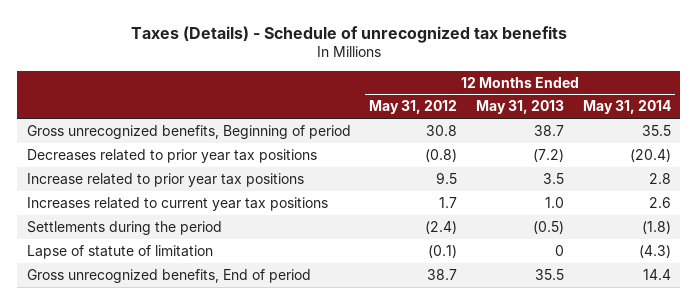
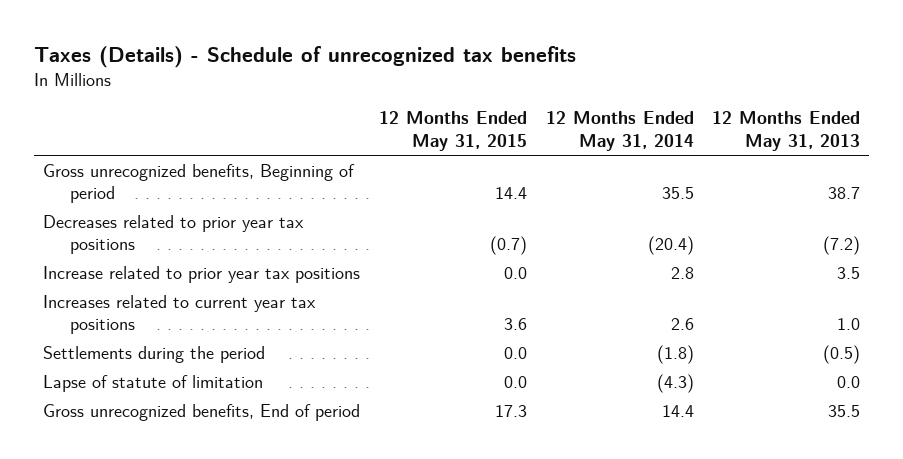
[369,100,458,115] May 31, 2012 -> none
none -> [378,111,527,151] 12 Months Ended May 31, 2015
[554,244,564,256] 0 -> [837,375,861,388] 0.0

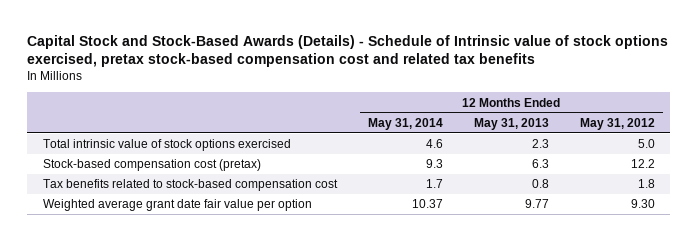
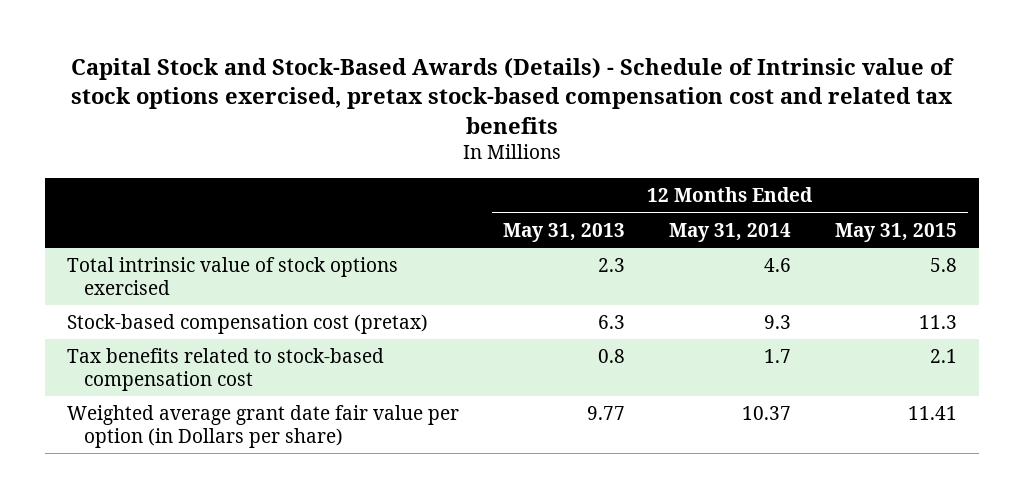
[579,117,655,130] May 31, 2012 -> none
none -> [834,222,957,242] May 31, 2015
[42,199,312,212] Weighted average grant date fair value per option -> [67,405,460,448] Weighted average grant date fair value per option (in Dollars per share)

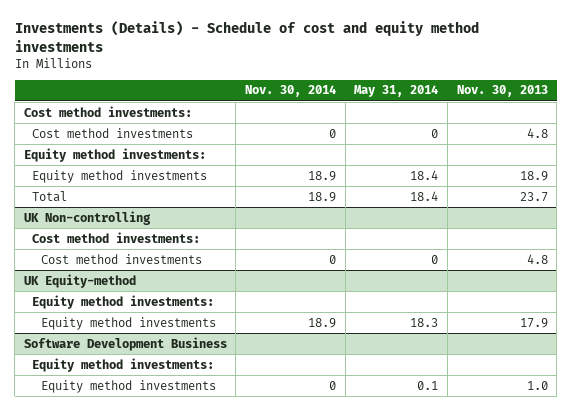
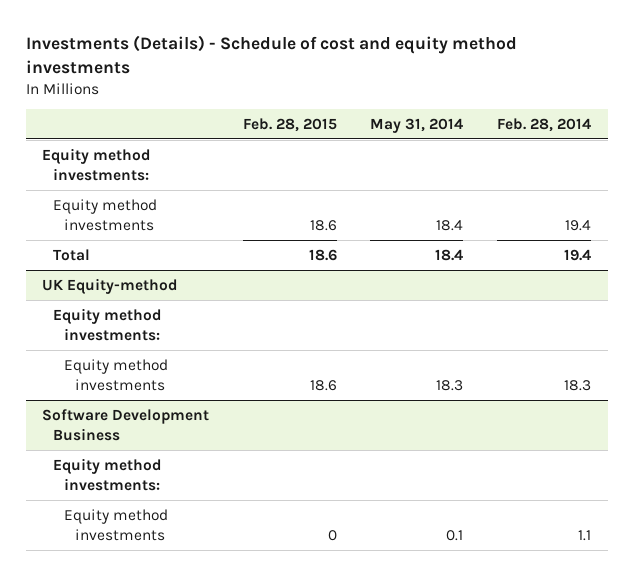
[245,85,337,98] Nov. 30, 2014 -> none
[456,85,548,98] Nov. 30, 2013 -> none
none -> [242,117,337,132] Feb. 28, 2015
none -> [496,117,591,132] Feb. 28, 2014
[23,105,192,117] Cost method investments: -> none
[32,127,194,138] Cost method investments -> none
[23,210,151,225] UK Non-controlling -> none
[32,231,201,243] Cost method investments: -> none
[40,253,202,264] Cost method investments -> none

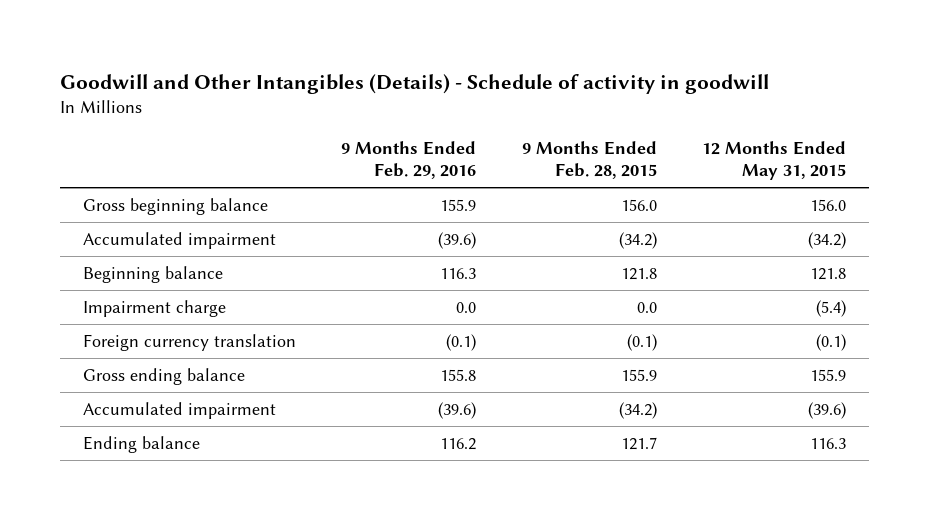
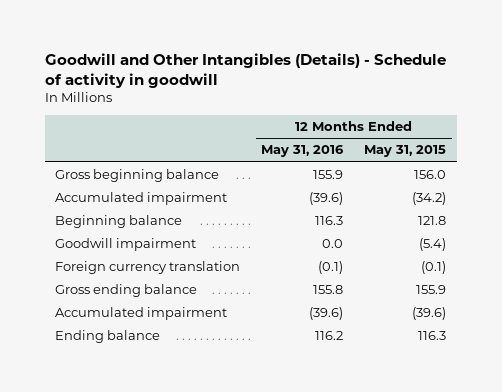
[341,141,477,180] 9 Months Ended Feb. 29, 2016 -> none
[521,141,657,180] 9 Months Ended Feb. 28, 2015 -> none
none -> [261,145,345,158] May 31, 2016
[83,300,227,318] Impairment charge -> [55,238,197,252] Goodwill impairment

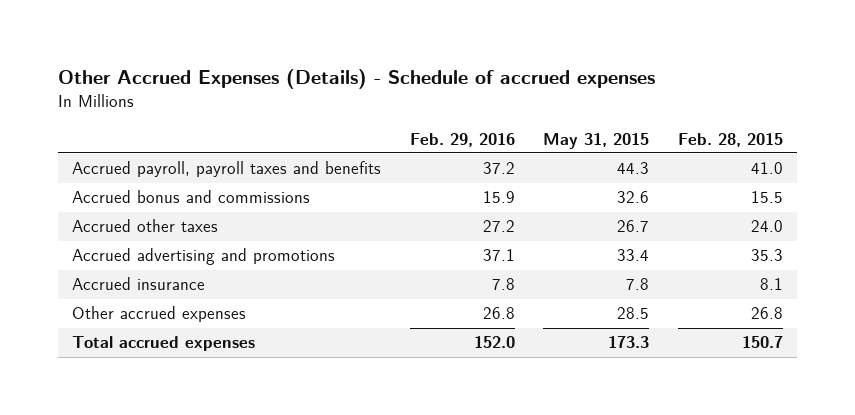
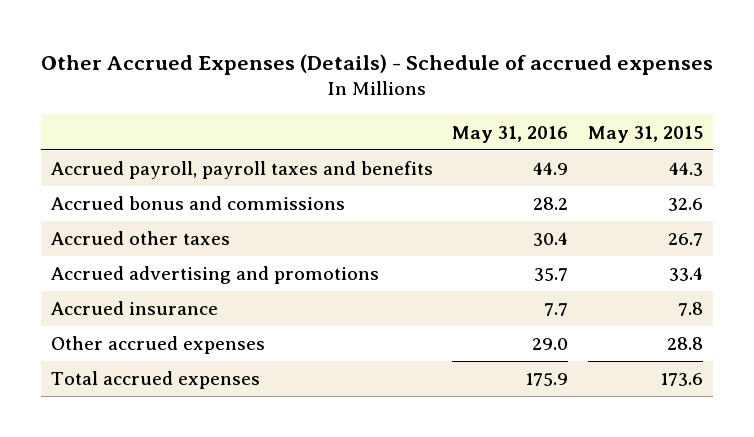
[409,132,515,147] Feb. 29, 2016 -> none
[677,132,783,147] Feb. 28, 2015 -> none
none -> [452,125,569,143] May 31, 2016
[617,307,650,320] 28.5 -> [667,337,704,351] 28.8
[608,336,650,349] 173.3 -> [660,373,704,387] 173.6

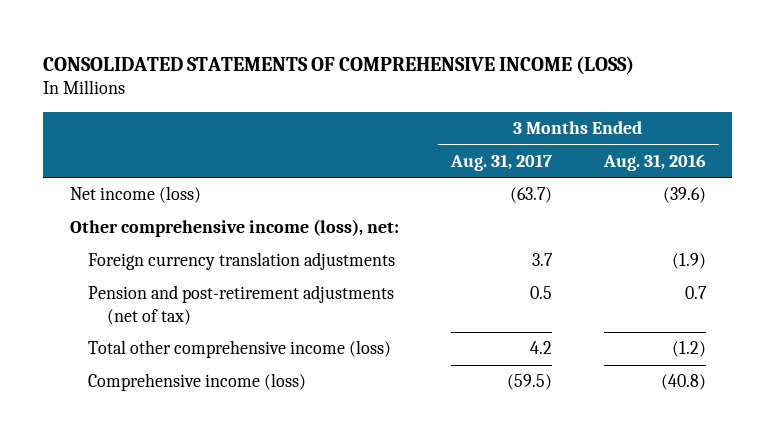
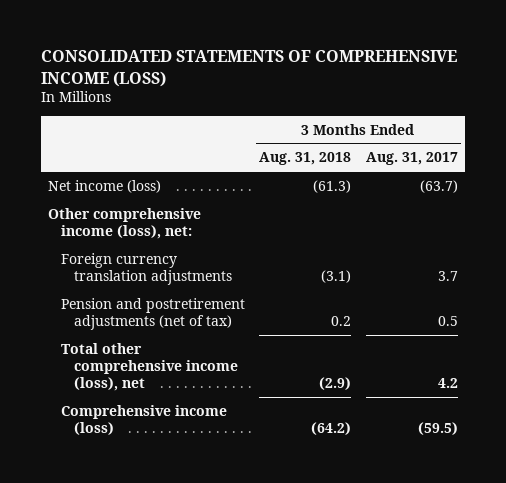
[602,153,706,171] Aug. 31, 2016 -> none
none -> [259,152,352,166] Aug. 31, 2018
[88,285,395,325] Pension and post-retirement adjustments (net of tax) -> [61,297,246,330] Pension and postretirement adjustments (net of tax)
[88,340,392,359] Total other comprehensive income (loss) -> [61,342,239,391] Total other comprehensive income (loss), net

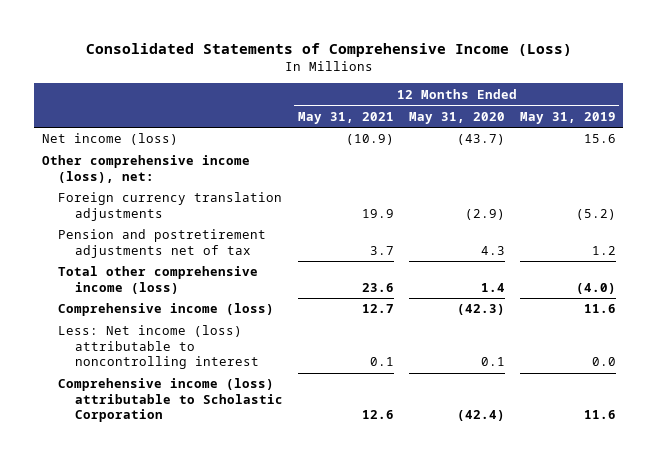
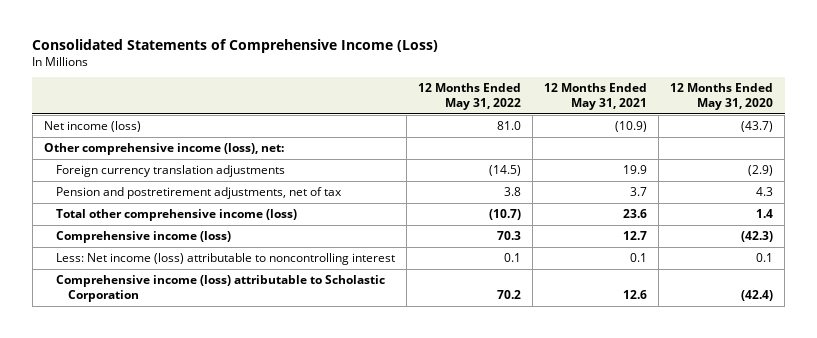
[519,111,616,124] May 31, 2019 -> none
none -> [418,83,522,111] 12 Months Ended May 31, 2022
[58,229,267,258] Pension and postretirement adjustments net of tax -> [55,186,342,199] Pension and postretirement adjustments, net of tax

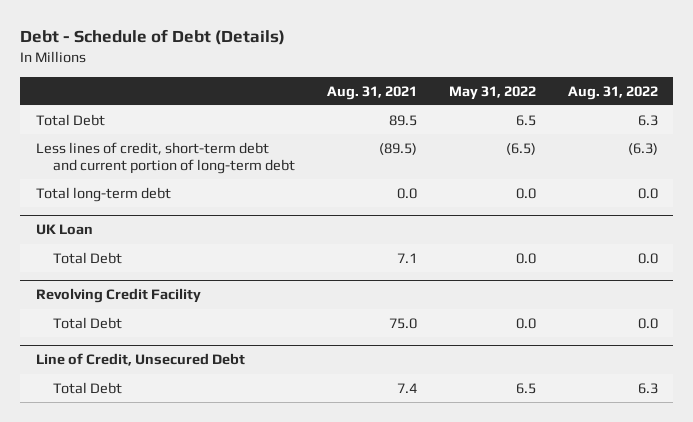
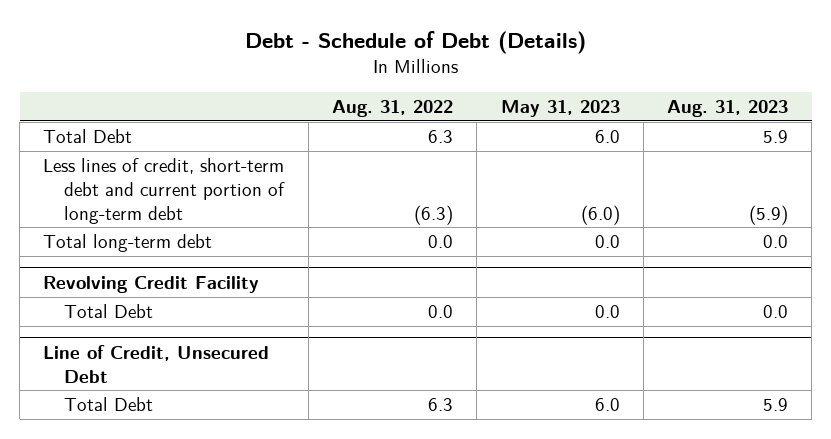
[327,85,418,100] Aug. 31, 2021 -> none
[448,85,536,100] May 31, 2022 -> none
none -> [500,99,620,117] May 31, 2023
none -> [667,99,789,117] Aug. 31, 2023
[35,224,93,236] UK Loan -> none
[53,251,123,264] Total Debt -> none

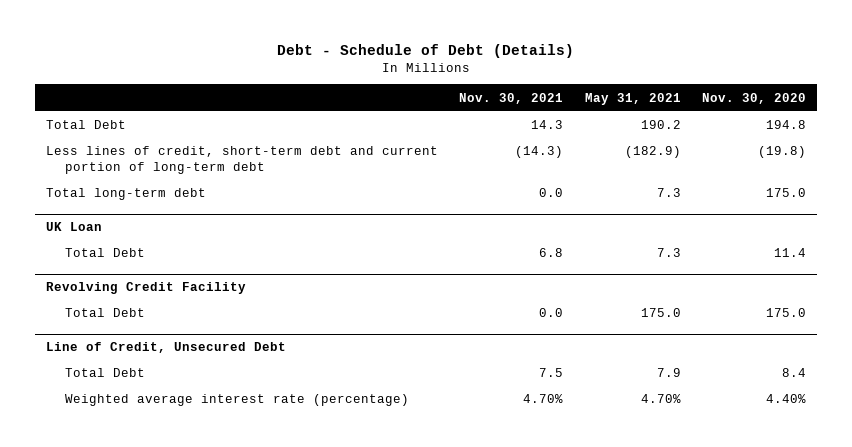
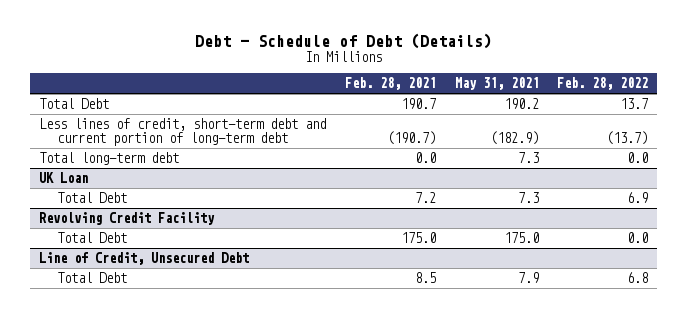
[459,92,564,104] Nov. 30, 2021 -> none
[702,92,807,104] Nov. 30, 2020 -> none
none -> [344,77,436,91] Feb. 28, 2021
none -> [557,77,649,91] Feb. 28, 2022
[64,394,409,407] Weighted average interest rate (percentage) -> none

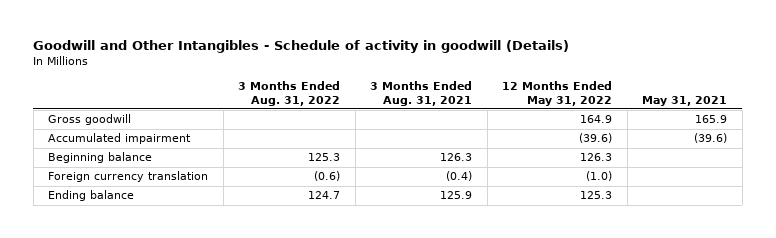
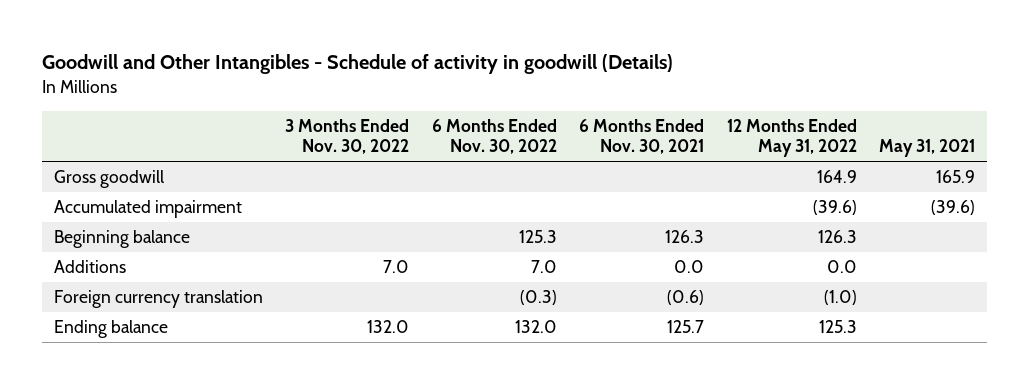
[238,80,341,106] 3 Months Ended Aug. 31, 2022 -> none
[370,80,473,106] 3 Months Ended Aug. 31, 2021 -> none
none -> [285,118,410,155] 3 Months Ended Nov. 30, 2022
none -> [431,118,557,155] 6 Months Ended Nov. 30, 2022
none -> [579,118,705,155] 6 Months Ended Nov. 30, 2021
none -> [53,260,126,274] Additions

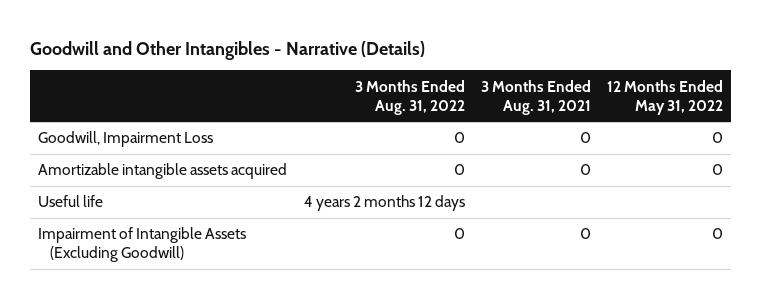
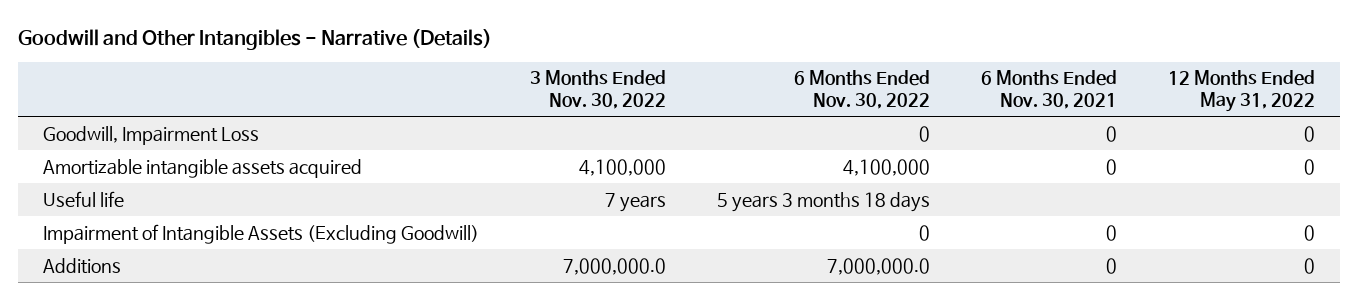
[354,79,465,115] 3 Months Ended Aug. 31, 2022 -> none
[480,79,591,115] 3 Months Ended Aug. 31, 2021 -> none
none -> [530,70,667,110] 3 Months Ended Nov. 30, 2022
none -> [793,70,930,110] 6 Months Ended Nov. 30, 2022
none -> [980,70,1117,110] 6 Months Ended Nov. 30, 2021
none -> [43,257,122,274] Additions

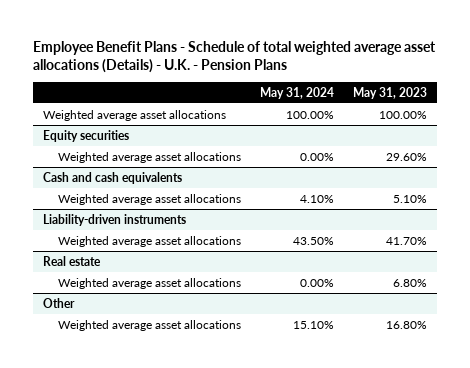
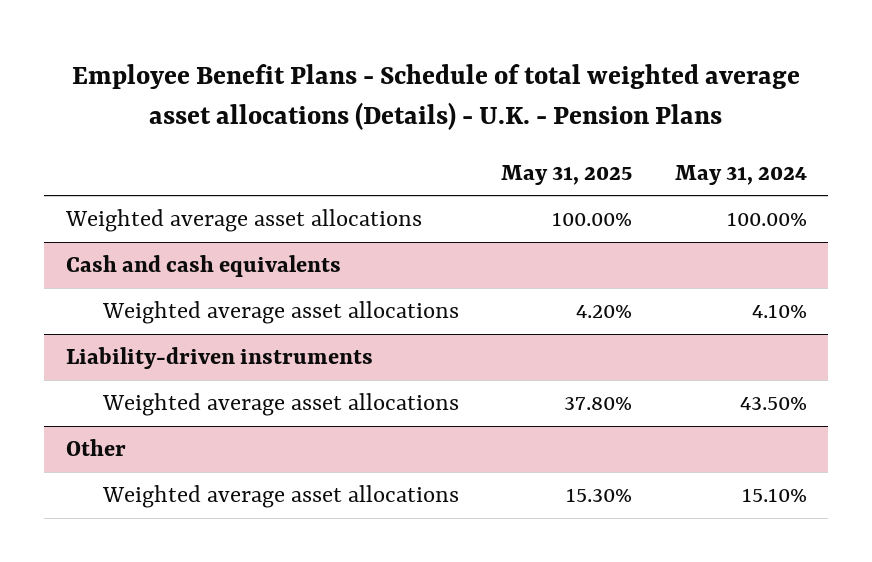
[353,86,428,99] May 31, 2023 -> none
none -> [501,164,633,185] May 31, 2025
[43,129,130,142] Equity securities -> none
[58,151,242,163] Weighted average asset allocations -> none
[43,255,102,266] Real estate -> none
[58,277,242,289] Weighted average asset allocations -> none

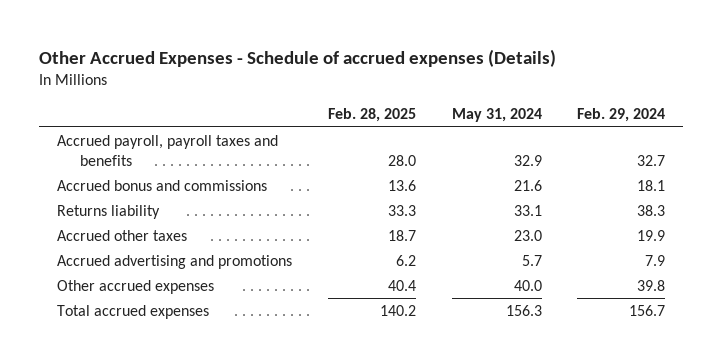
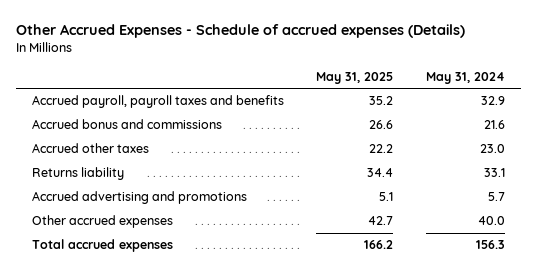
[327,108,416,123] Feb. 28, 2025 -> none
[577,108,666,123] Feb. 29, 2024 -> none
none -> [316,71,394,84] May 31, 2025
[56,204,160,219] Returns liability -> [31,167,124,181] Returns liability

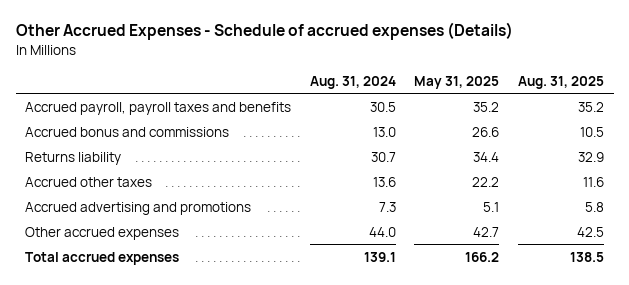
[425,71,505,84] May 31, 2024 -> none
none -> [309,75,396,89] Aug. 31, 2024
none -> [518,75,605,89] Aug. 31, 2025
[31,143,149,154] Accrued other taxes -> [24,176,152,187] Accrued other taxes

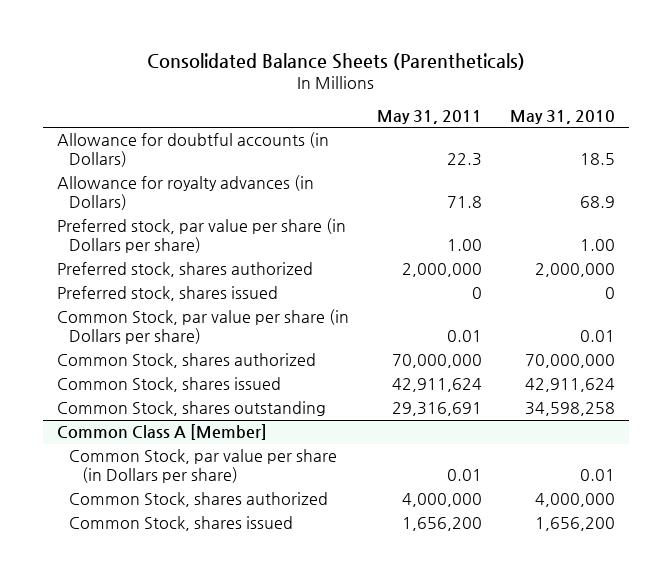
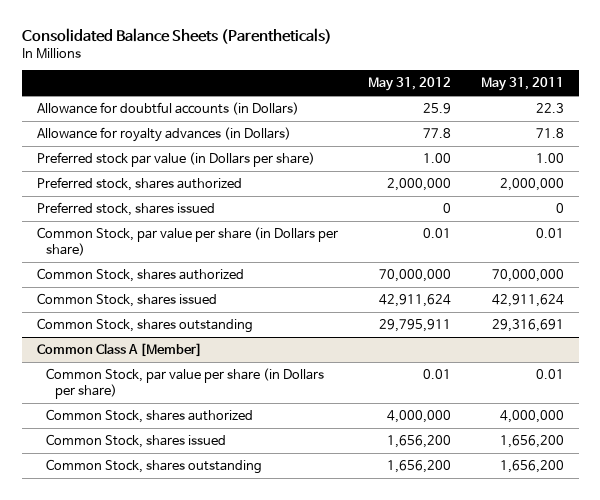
[510,109,616,124] May 31, 2010 -> none
none -> [367,77,451,92] May 31, 2012
[57,218,347,254] Preferred stock, par value per share (in Dollars per share) -> [36,152,315,168] Preferred stock par value (in Dollars per share)
none -> [46,459,263,475] Common Stock, shares outstanding

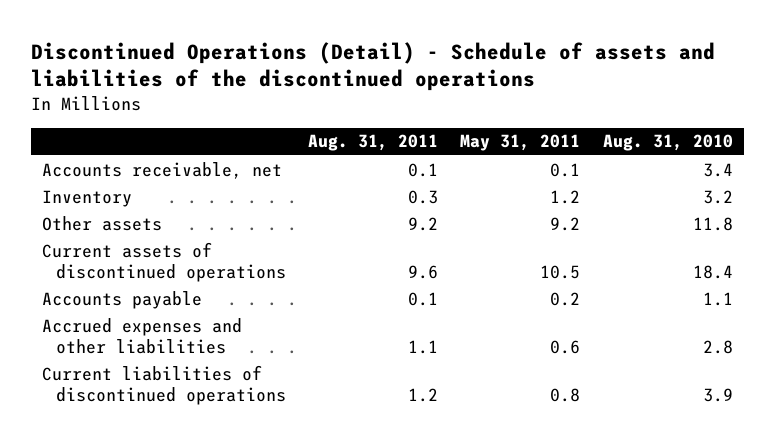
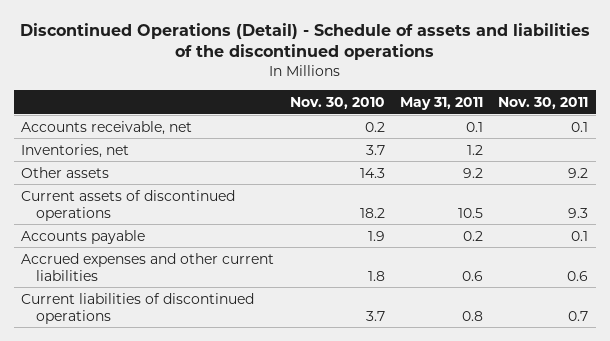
[308,134,439,152] Aug. 31, 2011 -> none
[602,134,733,152] Aug. 31, 2010 -> none
none -> [289,96,385,109] Nov. 30, 2010
none -> [498,96,589,109] Nov. 30, 2011
[42,189,133,207] Inventory -> [21,143,130,158] Inventories, net
[42,317,243,354] Accrued expenses and other liabilities -> [21,252,275,281] Accrued expenses and other current liabilities

